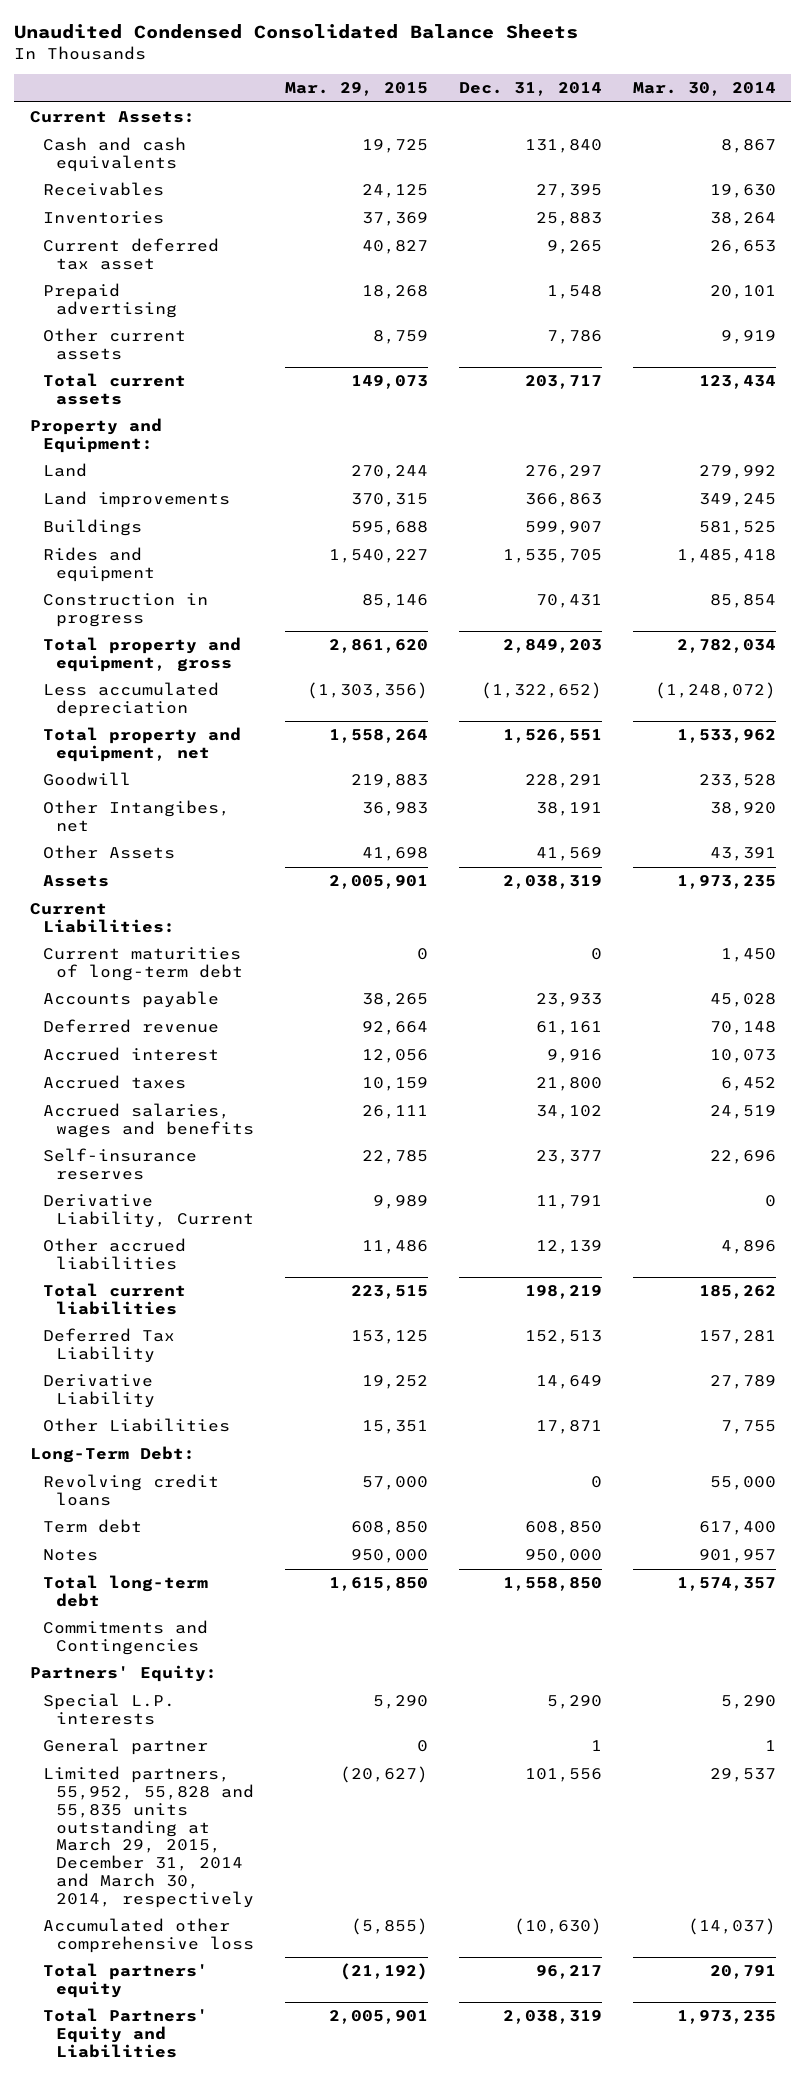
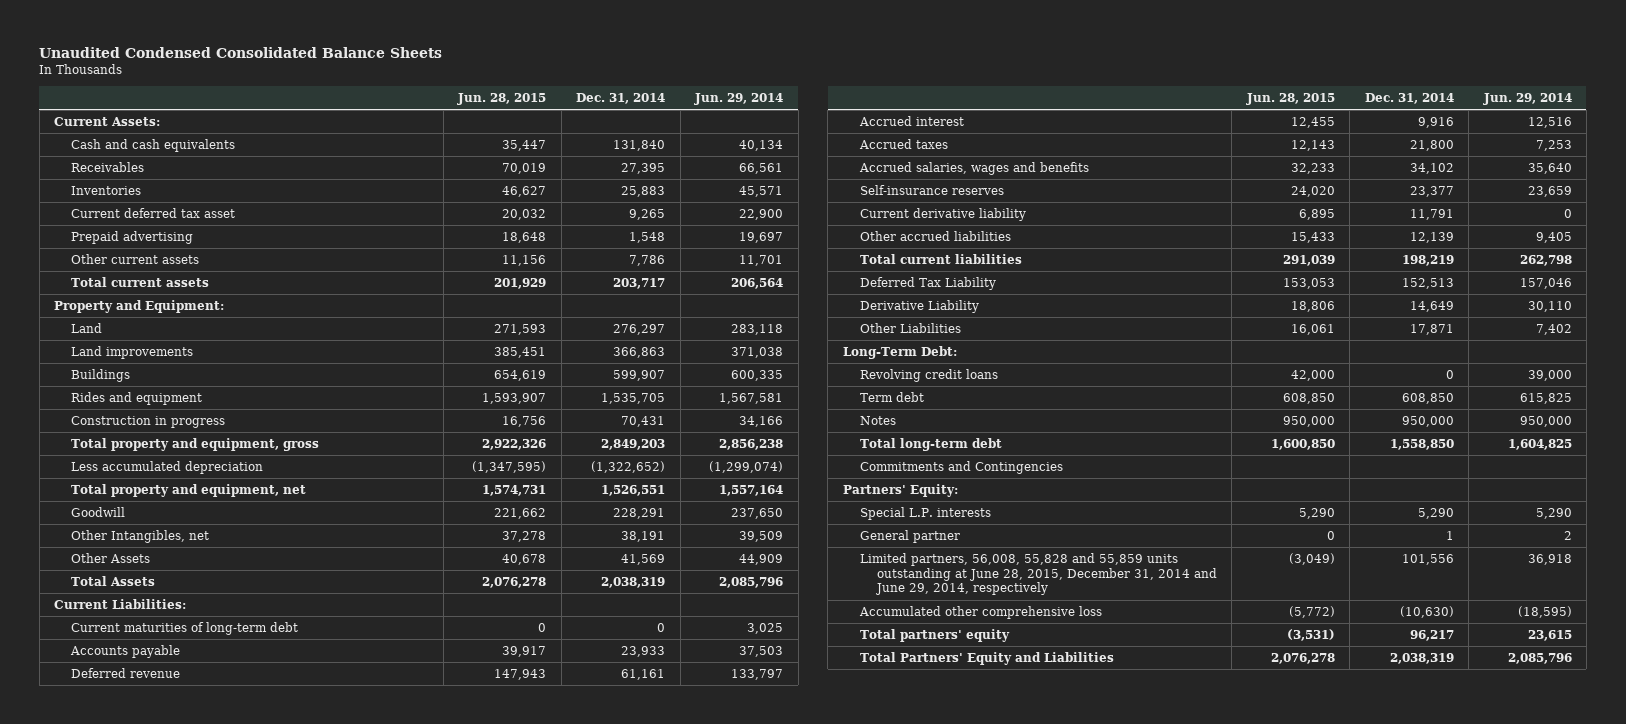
[284,82,428,97] Mar. 29, 2015 -> none
[632,82,776,97] Mar. 30, 2014 -> none
none -> [457,92,547,105] Jun. 28, 2015
none -> [694,92,784,105] Jun. 29, 2014
[42,800,230,832] Other Intangibes, net -> [71,530,210,544] Other Intangibles, net
[42,875,109,888] Assets -> [71,576,156,587] Total Assets
[42,1194,254,1228] Derivative Liability, Current -> [859,208,1026,222] Current derivative liability
[42,1766,254,1908] Limited partners, 55,952, 55,828 and 55,835 units outstanding at March 29, 2015, December 31, 2014 and March 30, 2014, respectively -> [859,553,1217,596] Limited partners, 56,008, 55,828 and 55,859 units outstanding at June 28, 2015, December 31, 2014 and June 29, 2014, respectively

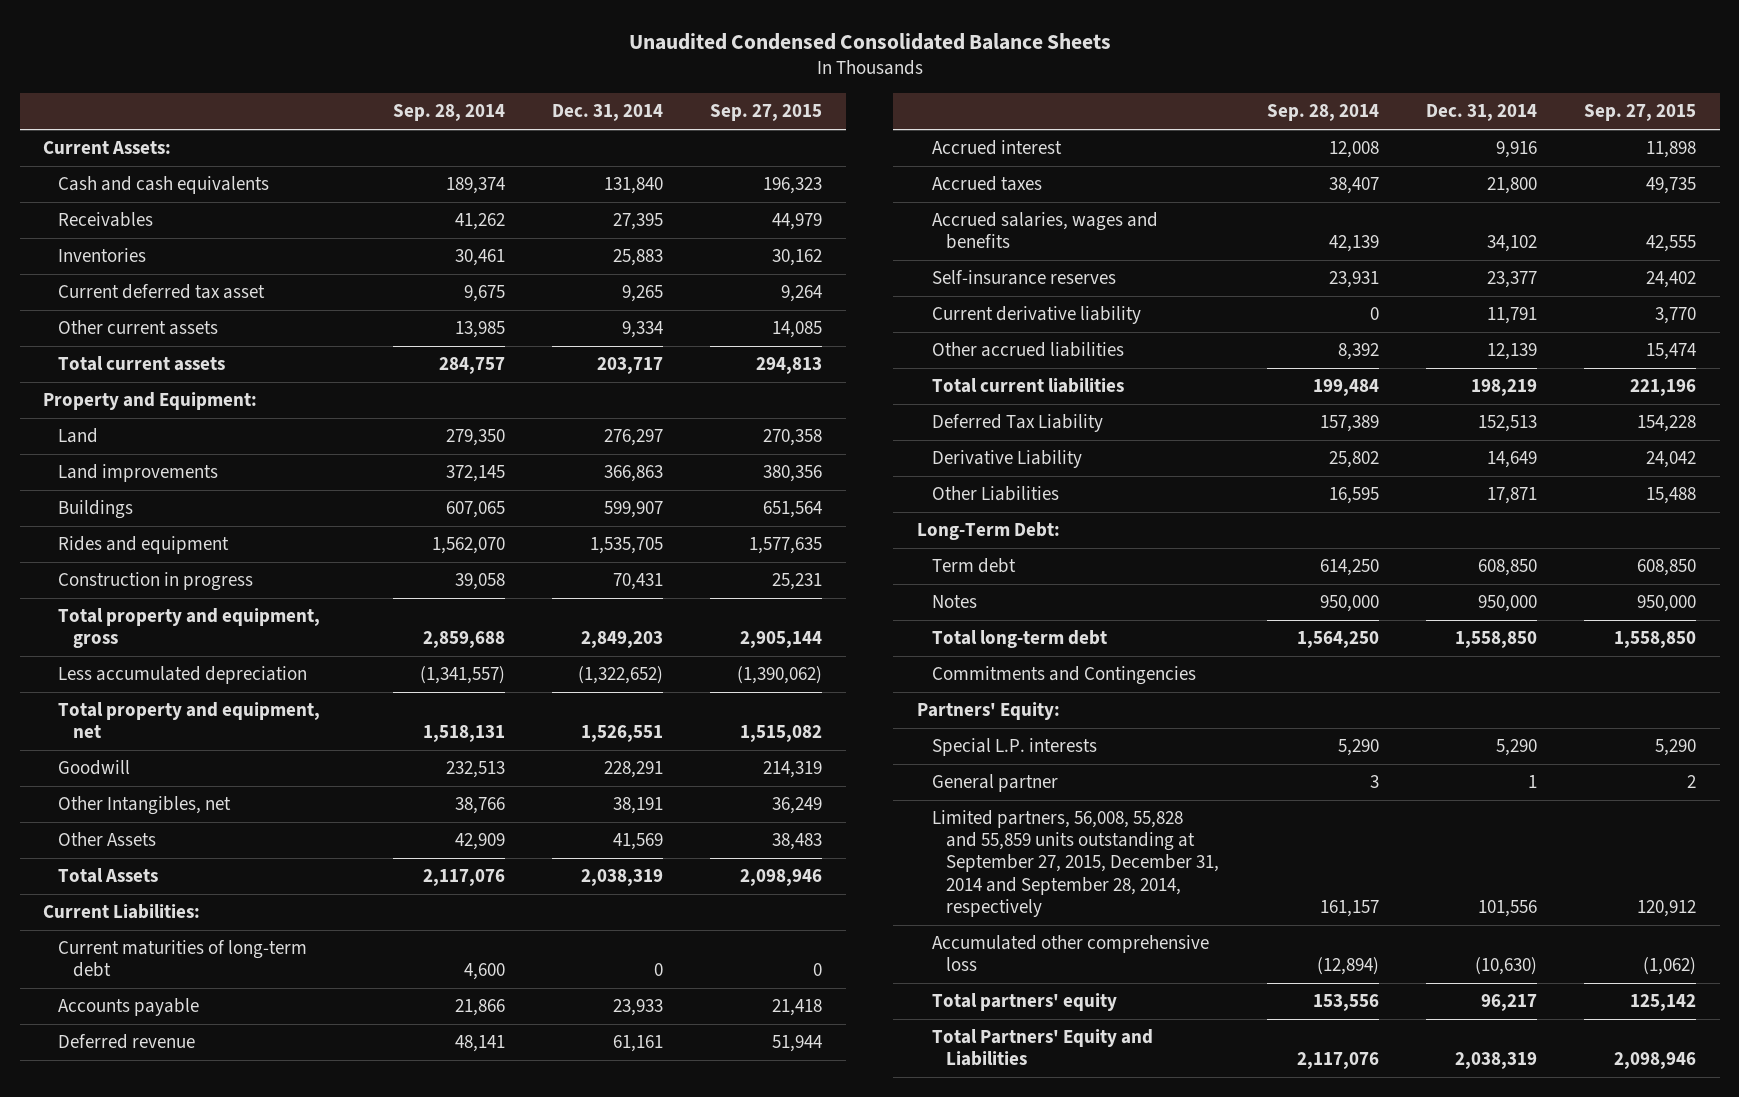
[457,92,547,105] Jun. 28, 2015 -> none
[694,92,784,105] Jun. 29, 2014 -> none
none -> [393,104,506,122] Sep. 28, 2014
none -> [710,104,823,122] Sep. 27, 2015
[71,231,194,245] Prepaid advertising -> none
[629,255,666,267] 7,786 -> [622,321,664,339] 9,334
[859,369,998,383] Revolving credit loans -> none
[859,553,1217,596] Limited partners, 56,008, 55,828 and 55,859 units outstanding at June 28, 2015, December 31, 2014 and June 29, 2014, respectively -> [931,810,1220,917] Limited partners, 56,008, 55,828 and 55,859 units outstanding at September 27, 2015, December 31, 2014 and September 28, 2014, respectively

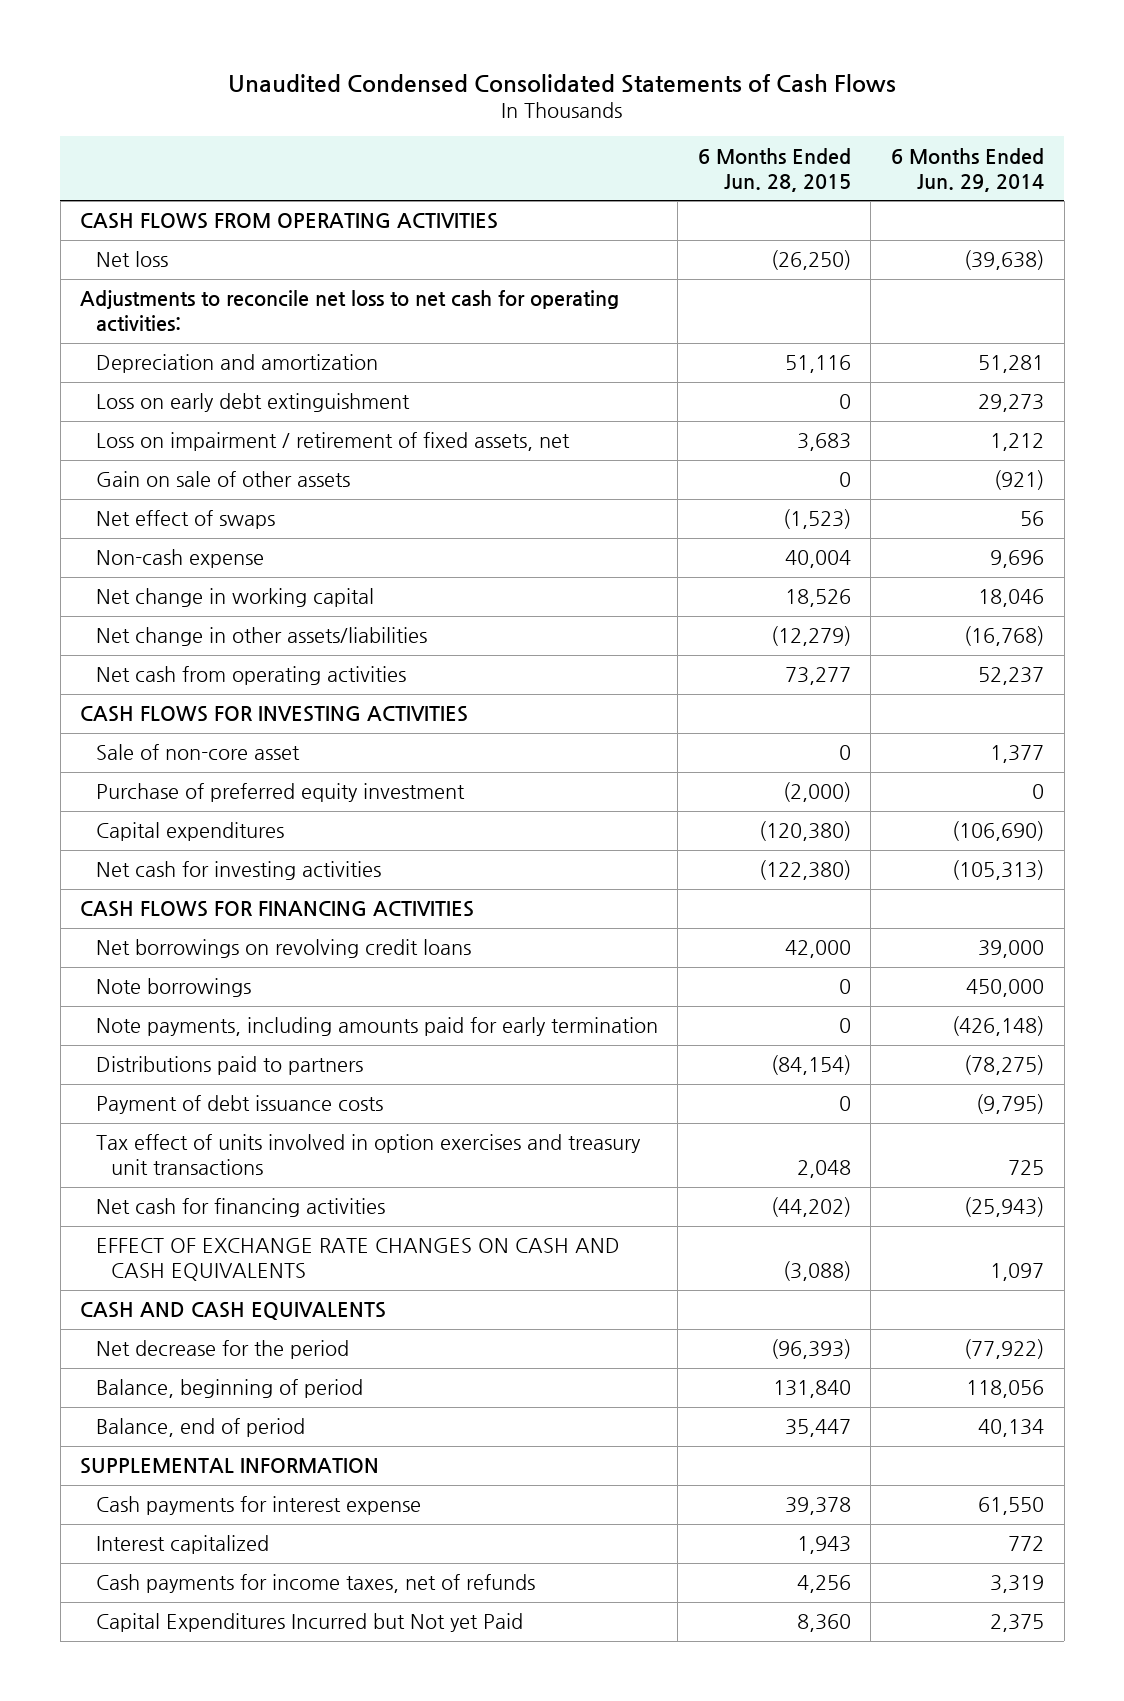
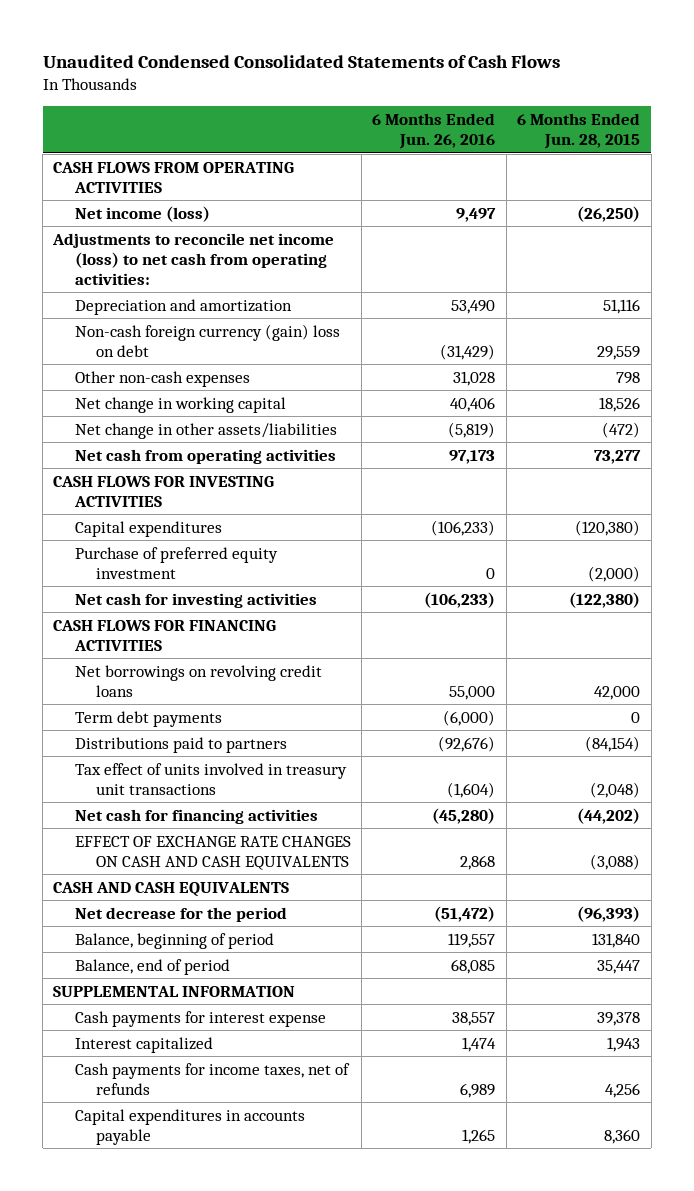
[890,147,1044,192] 6 Months Ended Jun. 29, 2014 -> none
none -> [372,112,496,150] 6 Months Ended Jun. 26, 2016
[95,251,168,268] Net loss -> [74,205,210,222] Net income (loss)
[80,290,620,333] Adjustments to reconcile net loss to net cash for operating activities: -> [52,232,335,285] Adjustments to reconcile net income (loss) to net cash from operating activities:
[95,393,410,413] Loss on early debt extinguishment -> none
[95,432,570,452] Loss on impairment / retirement of fixed assets, net -> none
[95,471,350,488] Gain on sale of other assets -> none
[95,510,275,530] Net effect of swaps -> none
none -> [74,323,340,357] Non-cash foreign currency (gain) loss on debt
[95,549,264,569] Non-cash expense -> [74,370,250,387] Other non-cash expenses
[784,550,851,569] 40,004 -> [616,371,641,384] 798
[770,626,851,647] (12,279) -> [602,421,641,438] (472)
[95,744,300,761] Sale of non-core asset -> none
[95,783,465,803] Purchase of preferred equity investment -> [74,546,278,579] Purchase of preferred equity investment
[95,978,251,998] Note borrowings -> none
[95,1017,658,1037] Note payments, including amounts paid for early termination -> none
none -> [74,710,222,727] Term debt payments
[95,1095,383,1115] Payment of debt issuance costs -> none
[95,1134,641,1176] Tax effect of units involved in option exercises and treasury unit transactions -> [74,762,347,795] Tax effect of units involved in treasury unit transactions
[796,1160,851,1179] 2,048 -> [590,781,641,798] (2,048)
[95,1613,523,1633] Capital Expenditures Incurred but Not yet Paid -> [74,1108,305,1145] Capital expenditures in accounts payable

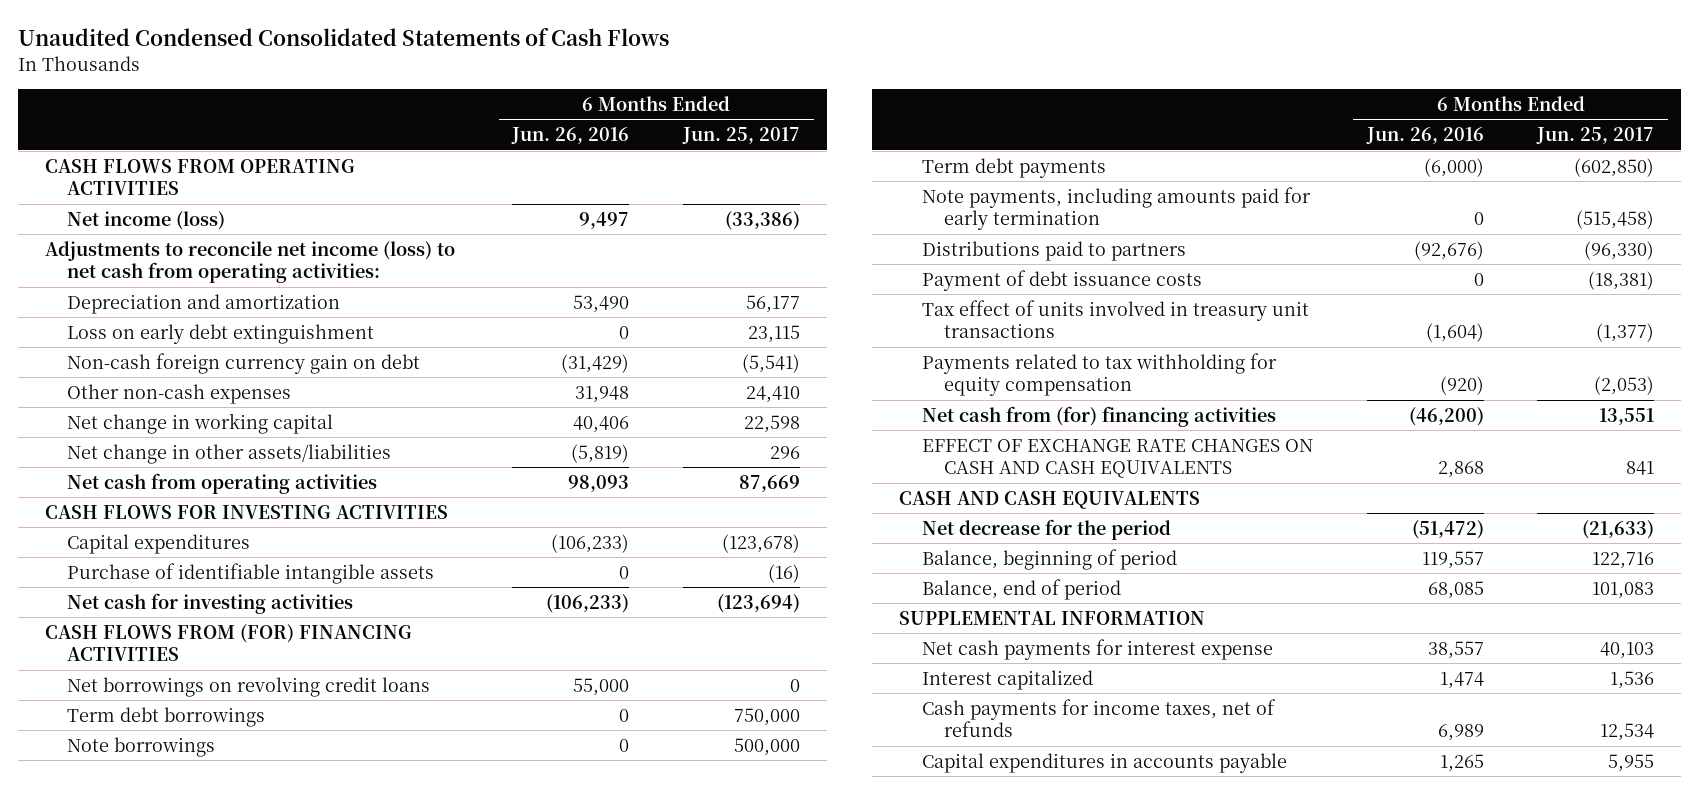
[517,112,641,150] 6 Months Ended Jun. 28, 2015 -> none
none -> [682,127,801,145] Jun. 25, 2017
none -> [67,323,375,344] Loss on early debt extinguishment
[74,323,340,357] Non-cash foreign currency (gain) loss on debt -> [67,352,421,374] Non-cash foreign currency gain on debt
[453,370,496,386] 31,028 -> [575,385,630,403] 31,948
[449,449,496,464] 97,173 -> [568,474,630,492] 98,093
[74,546,278,579] Purchase of preferred equity investment -> none
none -> [67,562,435,584] Purchase of identifiable intangible assets
[53,619,277,651] CASH FLOWS FOR FINANCING ACTIVITIES -> [44,623,412,662] CASH FLOWS FROM (FOR) FINANCING ACTIVITIES
none -> [67,706,266,727] Term debt borrowings
none -> [67,736,216,757] Note borrowings
none -> [921,186,1311,231] Note payments, including amounts paid for early termination
none -> [921,269,1202,291] Payment of debt issuance costs
none -> [921,352,1277,397] Payments related to tax withholding for equity compensation
[74,808,318,824] Net cash for financing activities -> [921,405,1276,427] Net cash from (for) financing activities
[432,807,496,824] (45,280) -> [1408,406,1484,426] (46,200)
[74,1010,326,1027] Cash payments for interest expense -> [921,638,1273,660] Net cash payments for interest expense

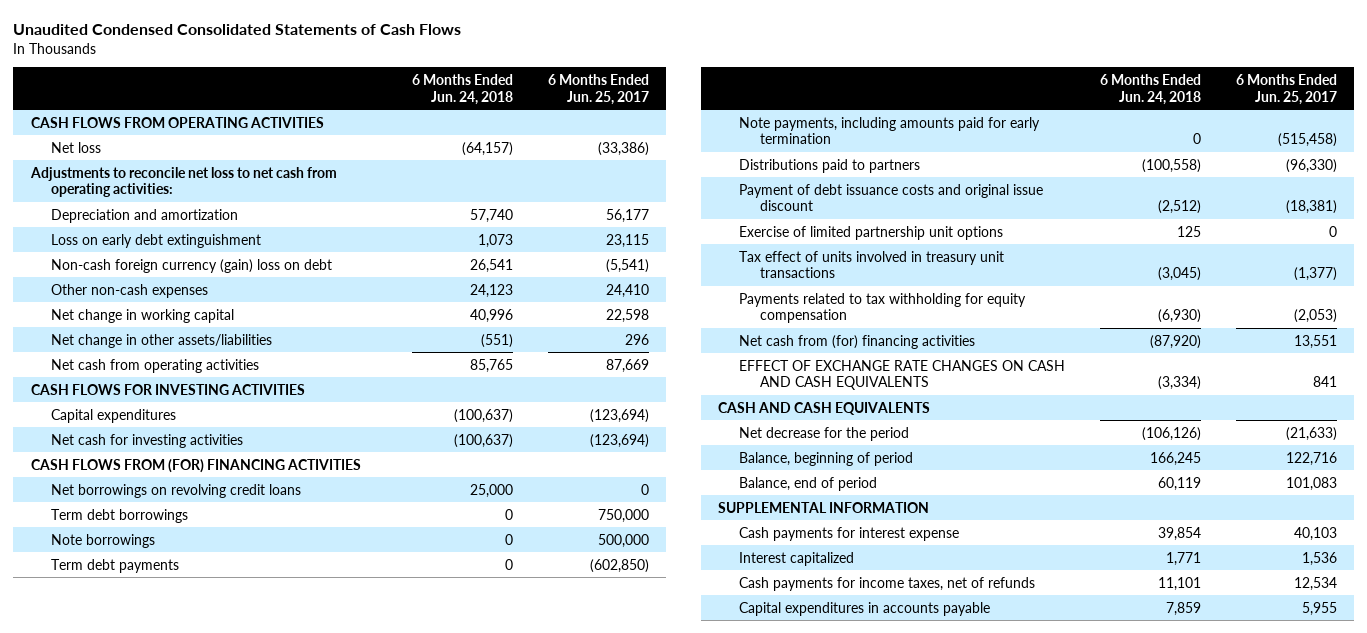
[511,127,630,145] Jun. 26, 2016 -> none
none -> [412,73,514,105] 6 Months Ended Jun. 24, 2018
[67,210,226,230] Net income (loss) -> [51,141,102,153] Net loss
[44,240,455,284] Adjustments to reconcile net income (loss) to net cash from operating activities: -> [29,166,337,198] Adjustments to reconcile net loss to net cash from operating activities:
[67,352,421,374] Non-cash foreign currency gain on debt -> [51,258,333,273] Non-cash foreign currency (gain) loss on debt
[67,562,435,584] Purchase of identifiable intangible assets -> none
[722,533,801,553] (123,678) -> [590,408,650,423] (123,694)
[921,269,1202,291] Payment of debt issuance costs -> [739,183,1044,212] Payment of debt issuance costs and original issue discount
none -> [739,225,1004,240] Exercise of limited partnership unit options
[921,638,1273,660] Net cash payments for interest expense -> [739,526,960,541] Cash payments for interest expense

